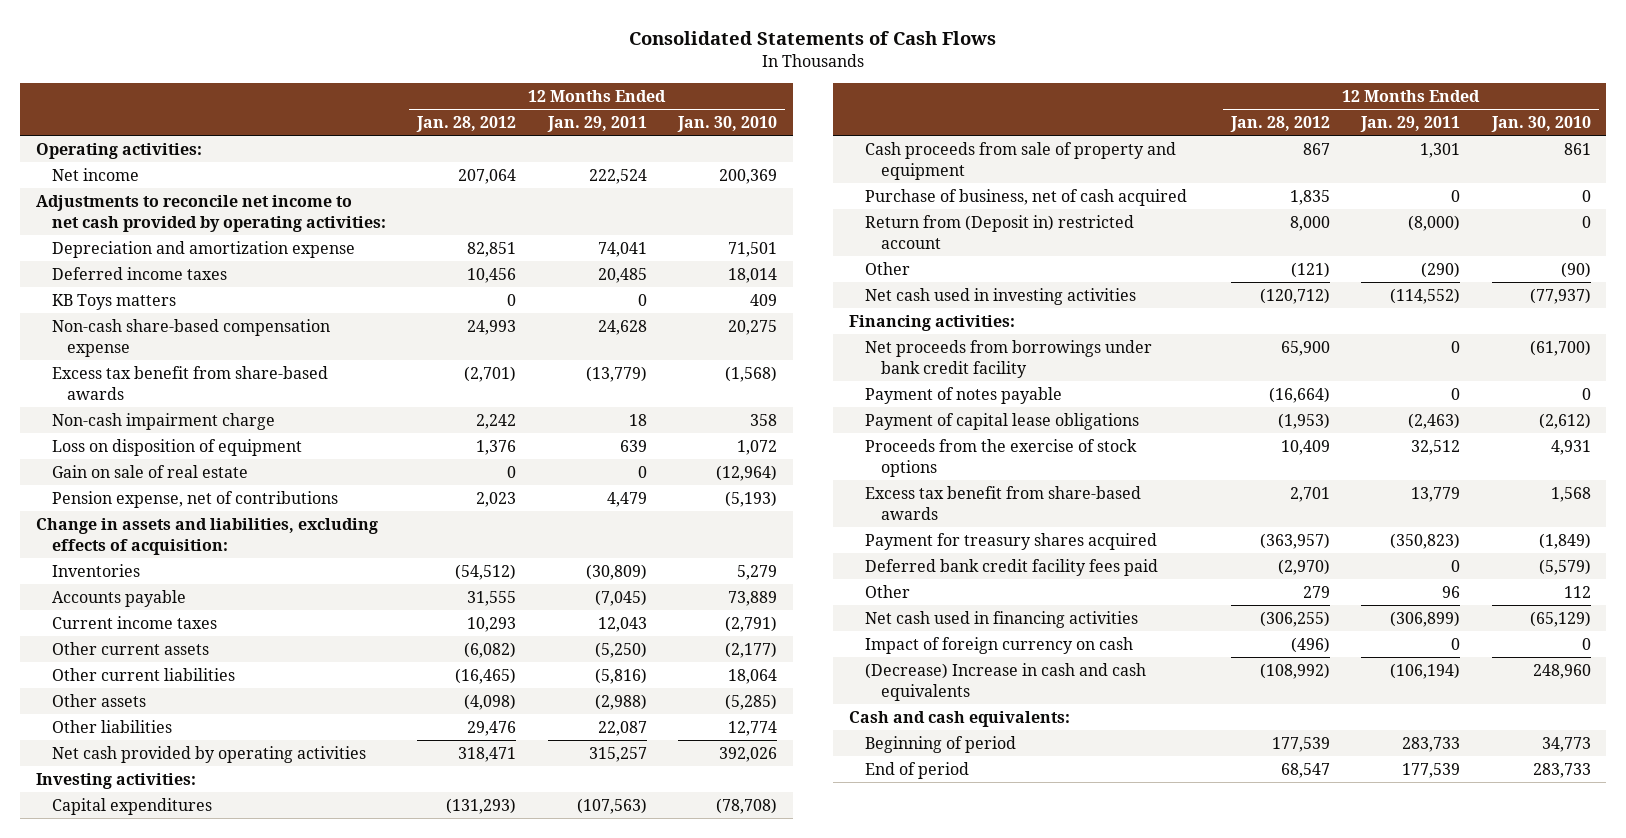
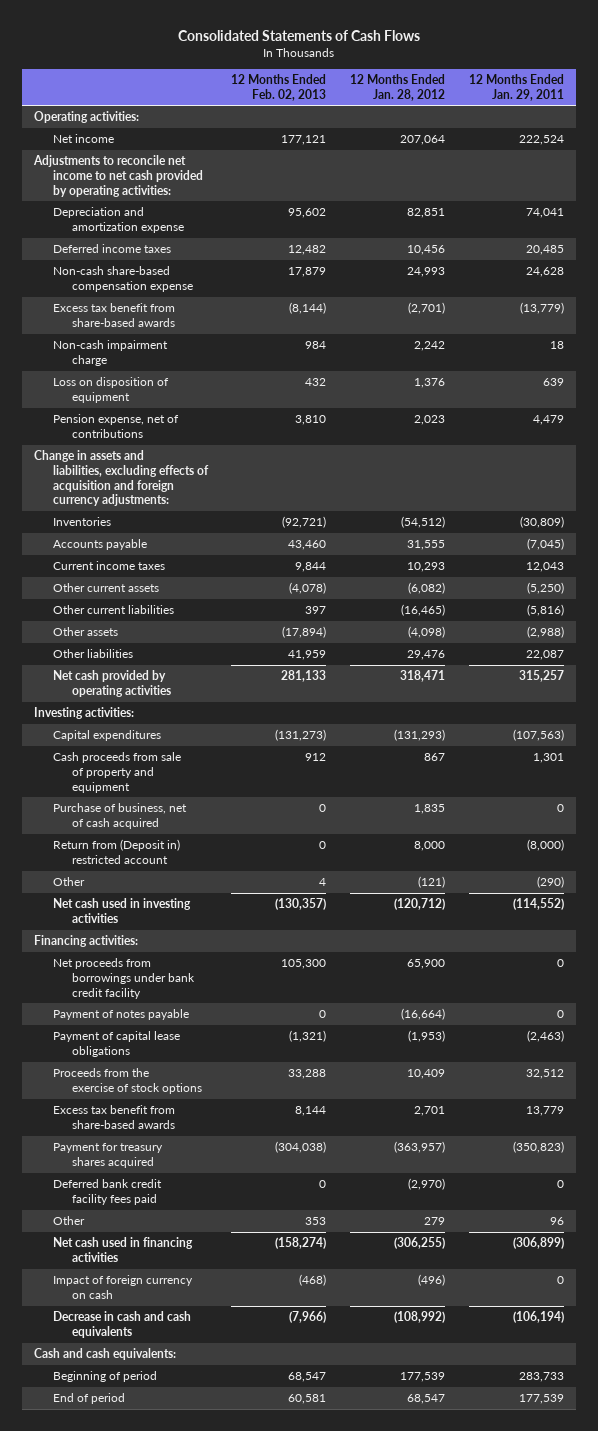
[677,115,778,132] Jan. 30, 2010 -> none
none -> [231,73,327,101] 12 Months Ended Feb. 02, 2013
[51,293,176,310] KB Toys matters -> none
[51,464,248,478] Gain on sale of real estate -> none
[35,517,378,555] Change in assets and liabilities, excluding effects of acquisition: -> [33,450,209,507] Change in assets and liabilities, excluding effects of acquisition and foreign currency adjustments:
[865,662,1147,701] (Decrease) Increase in cash and cash equivalents -> [52,1311,191,1338] Decrease in cash and cash equivalents

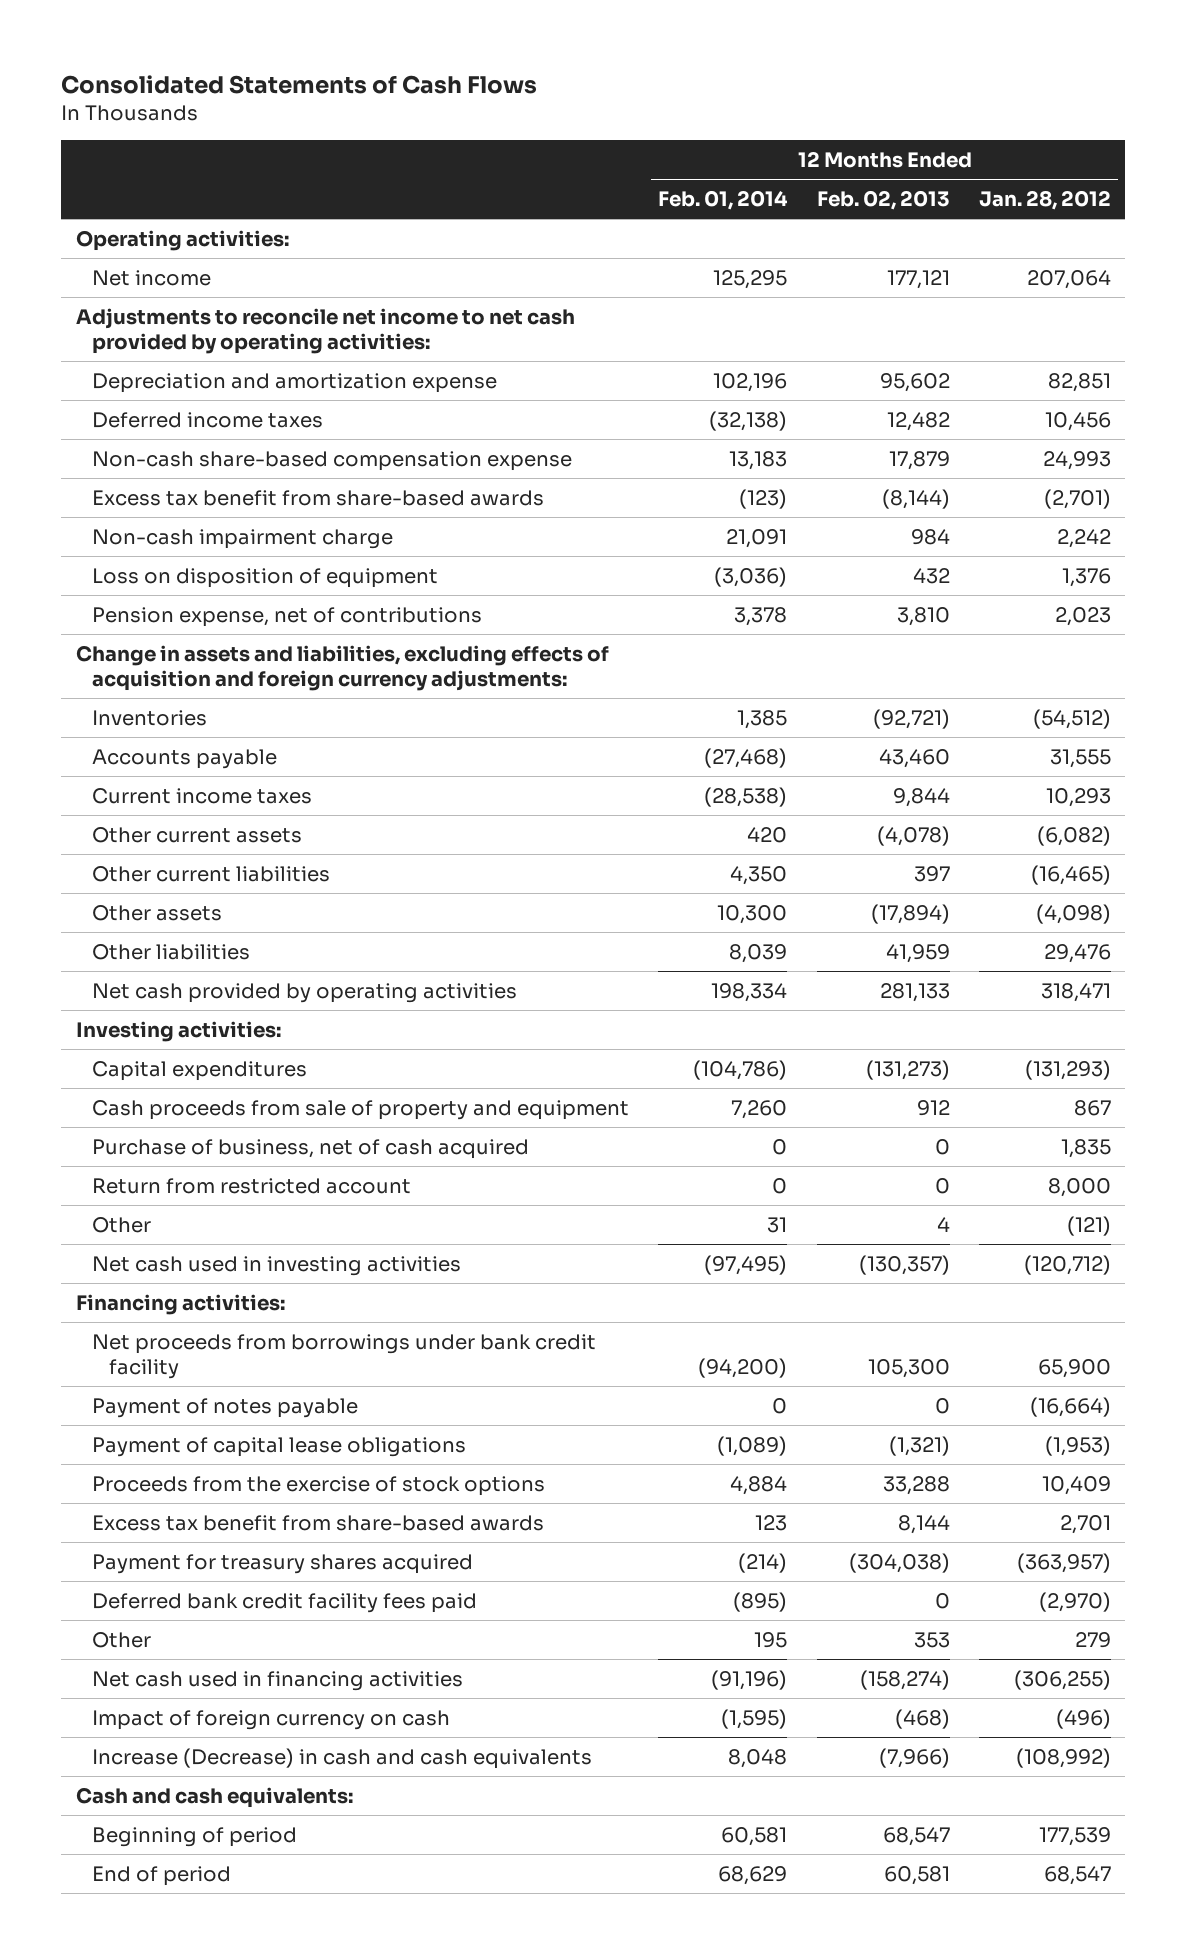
[468,73,564,101] 12 Months Ended Jan. 29, 2011 -> none
none -> [658,189,789,210] Feb. 01, 2014
[52,839,180,864] Return from (Deposit in) restricted account -> [92,1177,412,1194] Return from restricted account
[52,1311,191,1338] Decrease in cash and cash equivalents -> [92,1747,593,1769] Increase (Decrease) in cash and cash equivalents

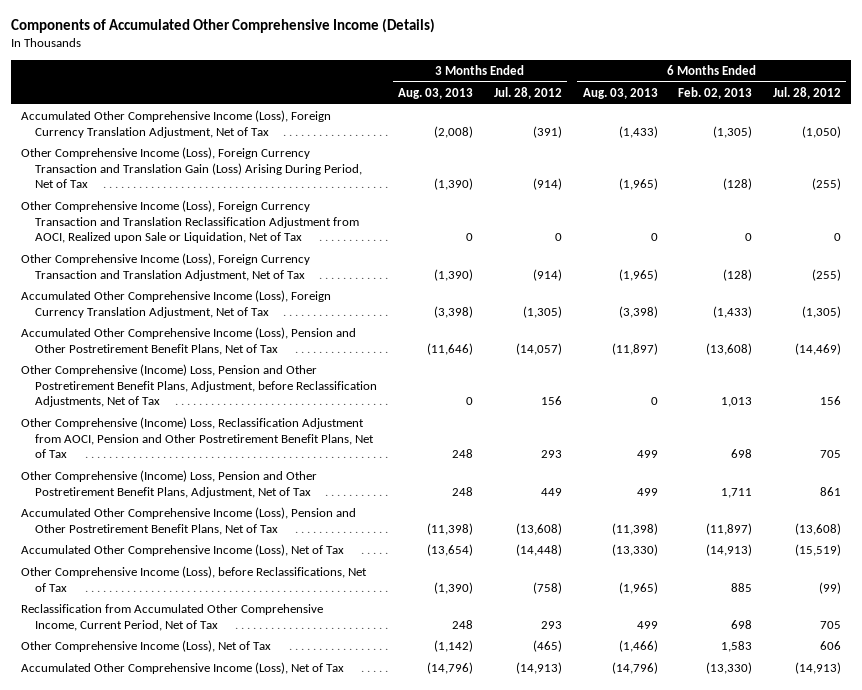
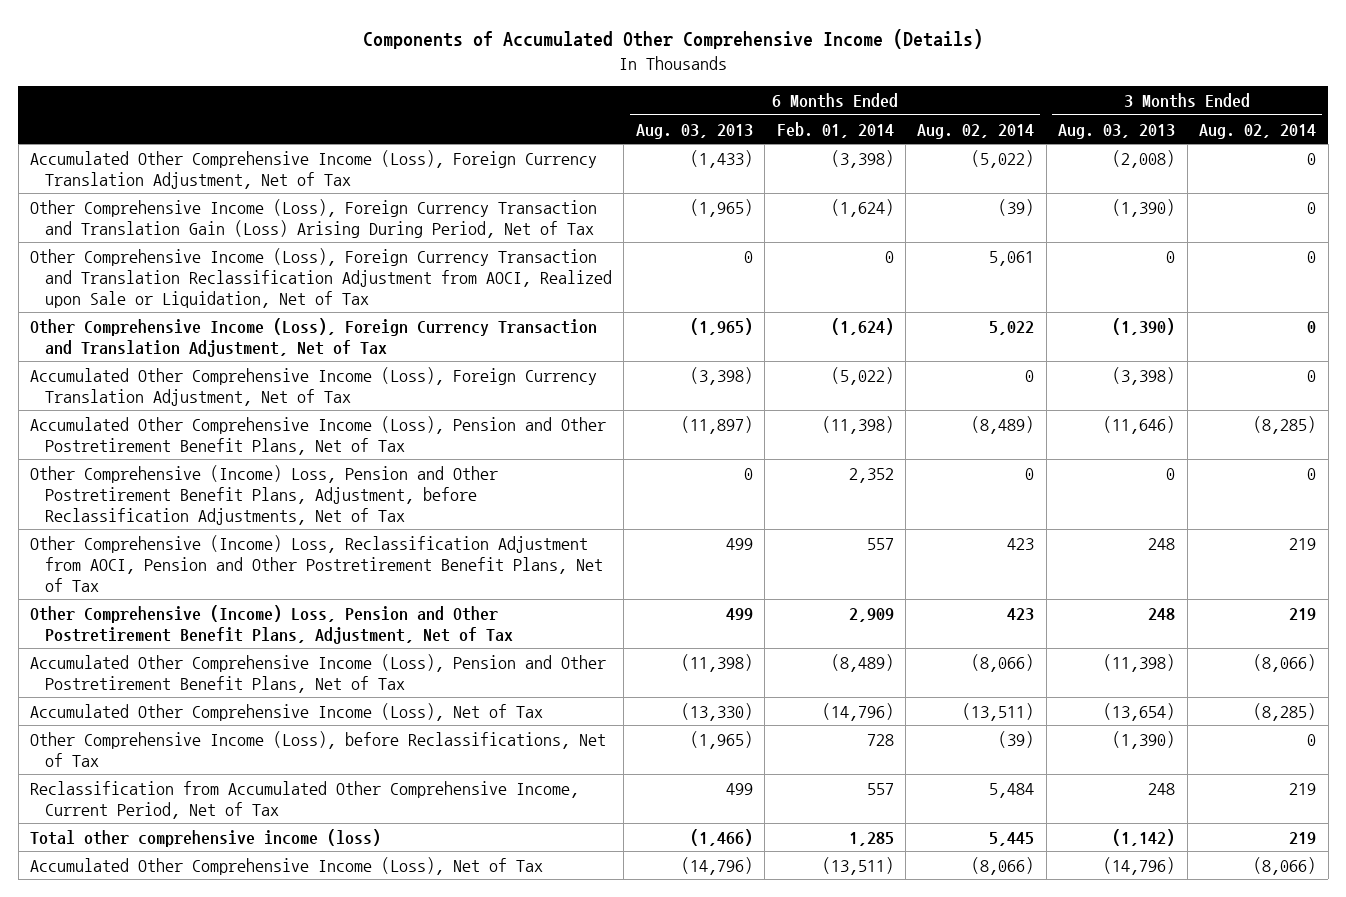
[493,86,562,99] Jul. 28, 2012 -> none
[678,86,753,99] Feb. 02, 2013 -> none
[773,86,842,99] Jul. 28, 2012 -> none
none -> [776,121,894,138] Feb. 01, 2014
none -> [917,123,1035,139] Aug. 02, 2014
none -> [1199,123,1317,139] Aug. 02, 2014
[20,640,271,653] Other Comprehensive Income (Loss), Net of Tax -> [30,828,382,847] Total other comprehensive income (loss)

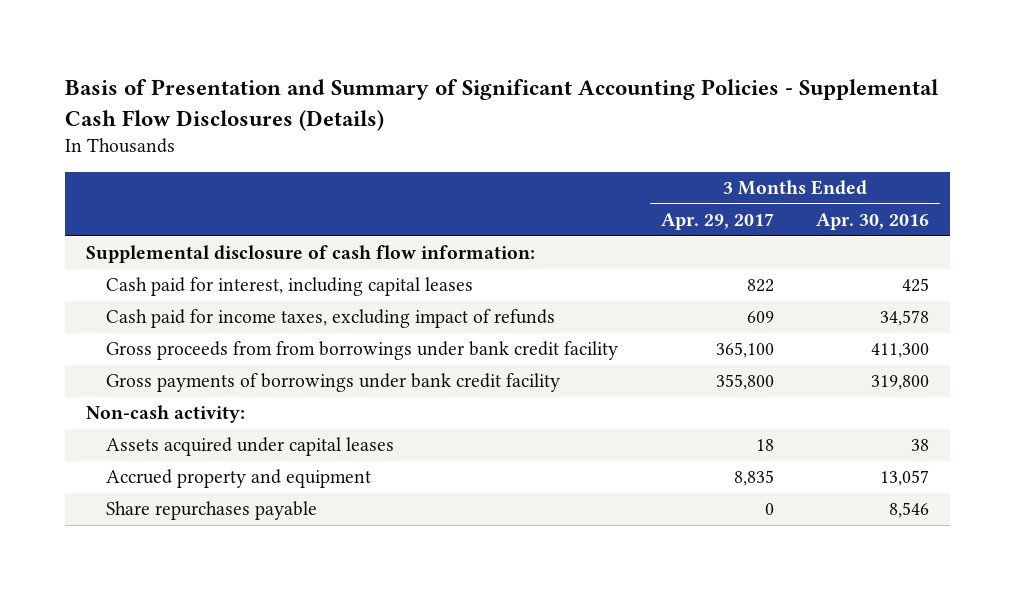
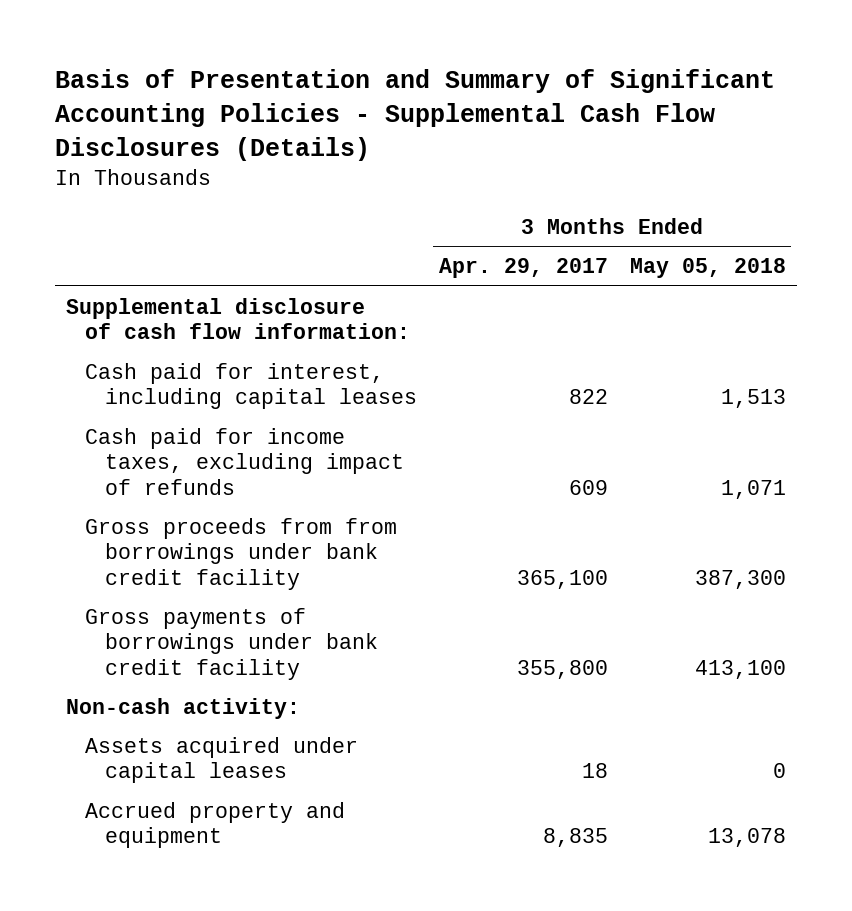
[816,213,930,231] Apr. 30, 2016 -> none
none -> [629,258,786,279] May 05, 2018
[106,501,318,521] Share repurchases payable -> none

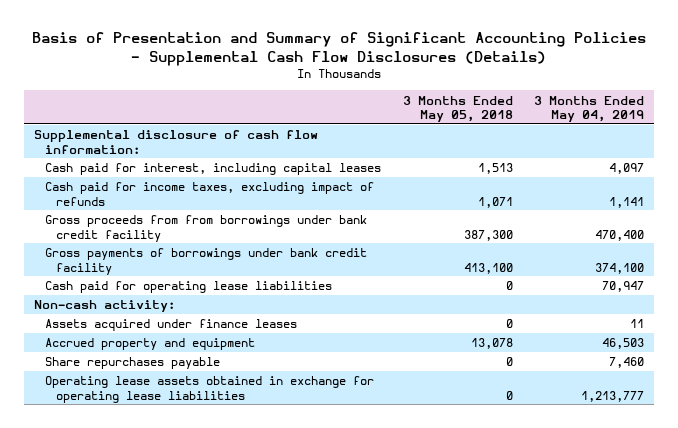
[438,258,608,279] Apr. 29, 2017 -> none
none -> [533,95,644,122] 3 Months Ended May 04, 2019
none -> [45,281,333,294] Cash paid for operating lease liabilities
[85,736,359,784] Assets acquired under capital leases -> [45,319,298,332] Assets acquired under finance leases
none -> [45,357,221,370] Share repurchases payable
none -> [45,376,375,403] Operating lease assets obtained in exchange for operating lease liabilities

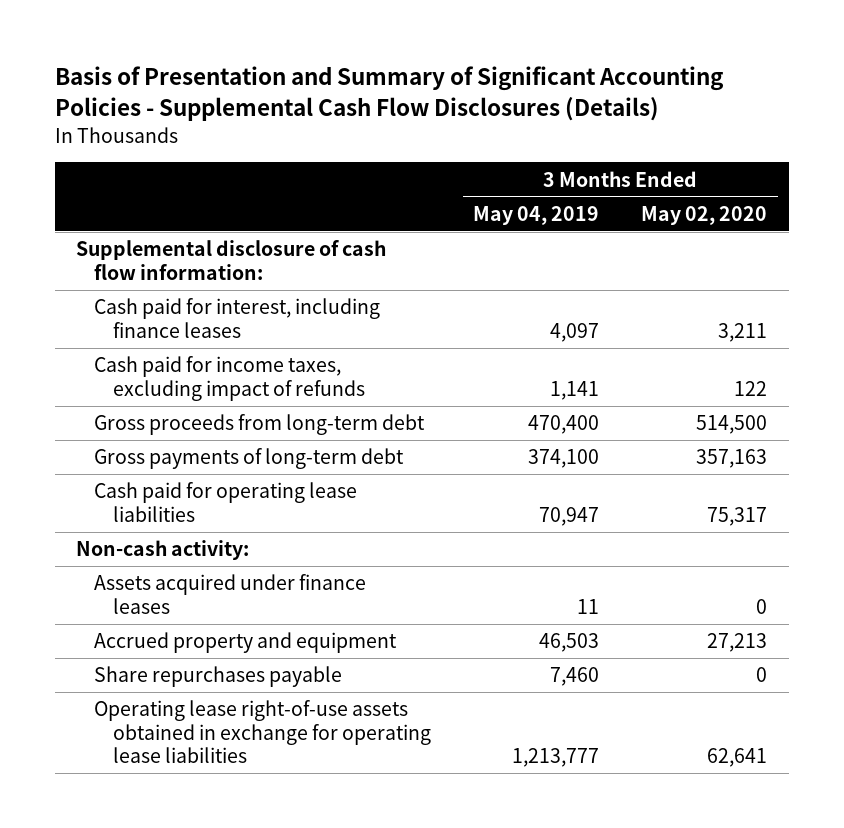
[402,95,513,122] 3 Months Ended May 05, 2018 -> none
none -> [641,205,768,225] May 02, 2020
[45,163,382,176] Cash paid for interest, including capital leases -> [94,298,381,338] Cash paid for interest, including finance leases
[45,215,368,242] Gross proceeds from from borrowings under bank credit facility -> [94,414,426,436] Gross proceeds from long-term debt
[45,248,368,275] Gross payments of borrowings under bank credit facility -> [94,448,405,470] Gross payments of long-term debt
[45,376,375,403] Operating lease assets obtained in exchange for operating lease liabilities -> [94,700,431,764] Operating lease right-of-use assets obtained in exchange for operating lease liabilities

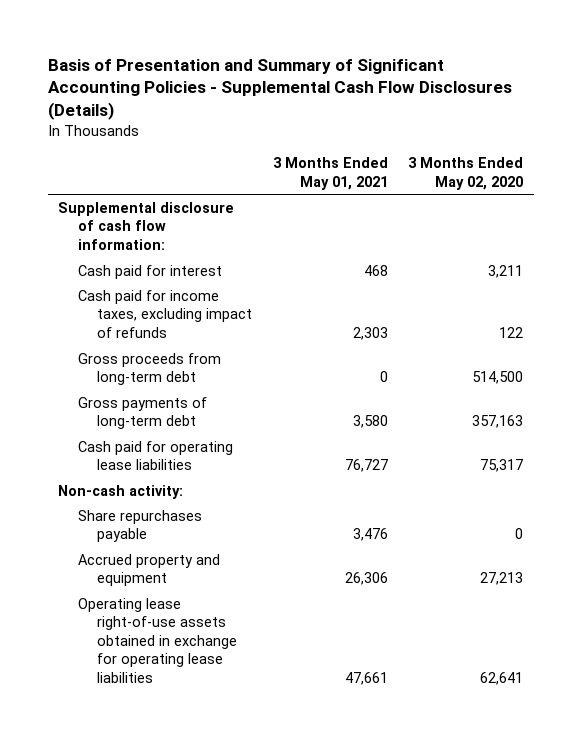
[473,205,600,225] May 04, 2019 -> none
none -> [272,157,388,190] 3 Months Ended May 01, 2021
[94,298,381,338] Cash paid for interest, including finance leases -> [77,264,222,279] Cash paid for interest
[94,574,367,614] Assets acquired under finance leases -> none
[94,632,398,654] Accrued property and equipment -> [77,553,220,587] Accrued property and equipment

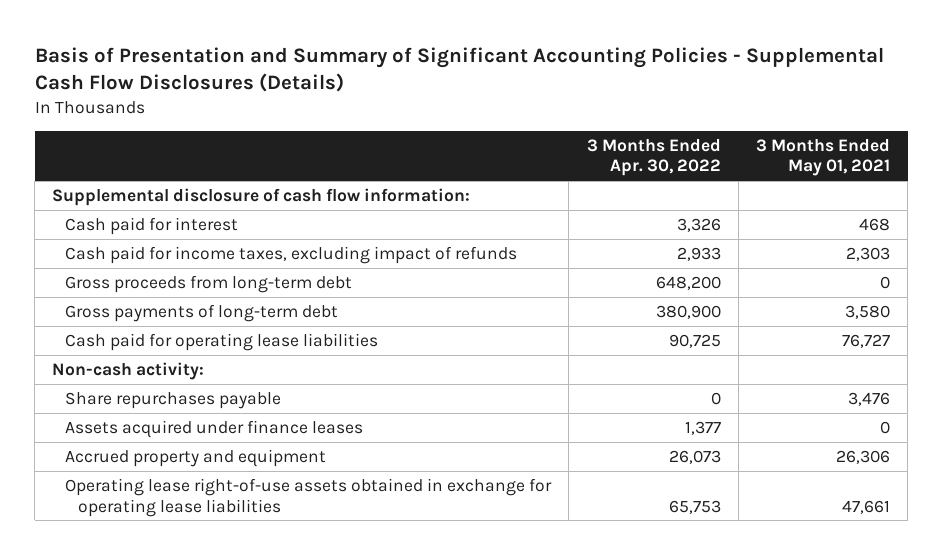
[408,157,524,190] 3 Months Ended May 02, 2020 -> none
none -> [586,138,721,177] 3 Months Ended Apr. 30, 2022
none -> [65,419,364,438] Assets acquired under finance leases

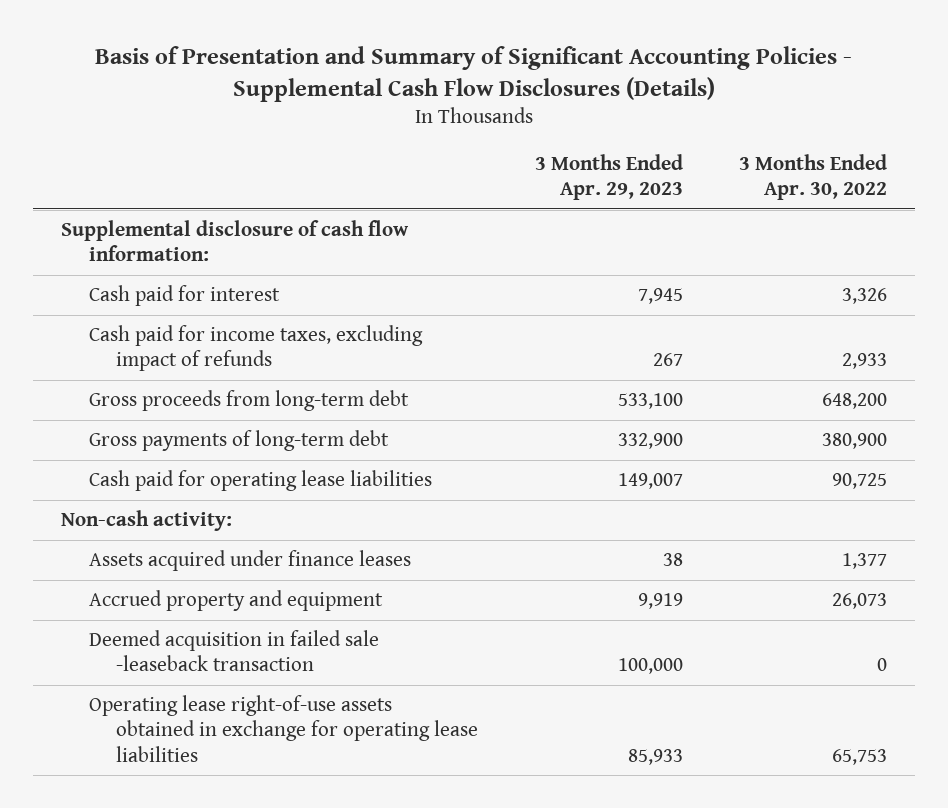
[756,138,891,177] 3 Months Ended May 01, 2021 -> none
none -> [534,153,683,200] 3 Months Ended Apr. 29, 2023
[65,391,282,409] Share repurchases payable -> none
none -> [88,630,379,672] Deemed acquisition in failed sale -leaseback transaction

